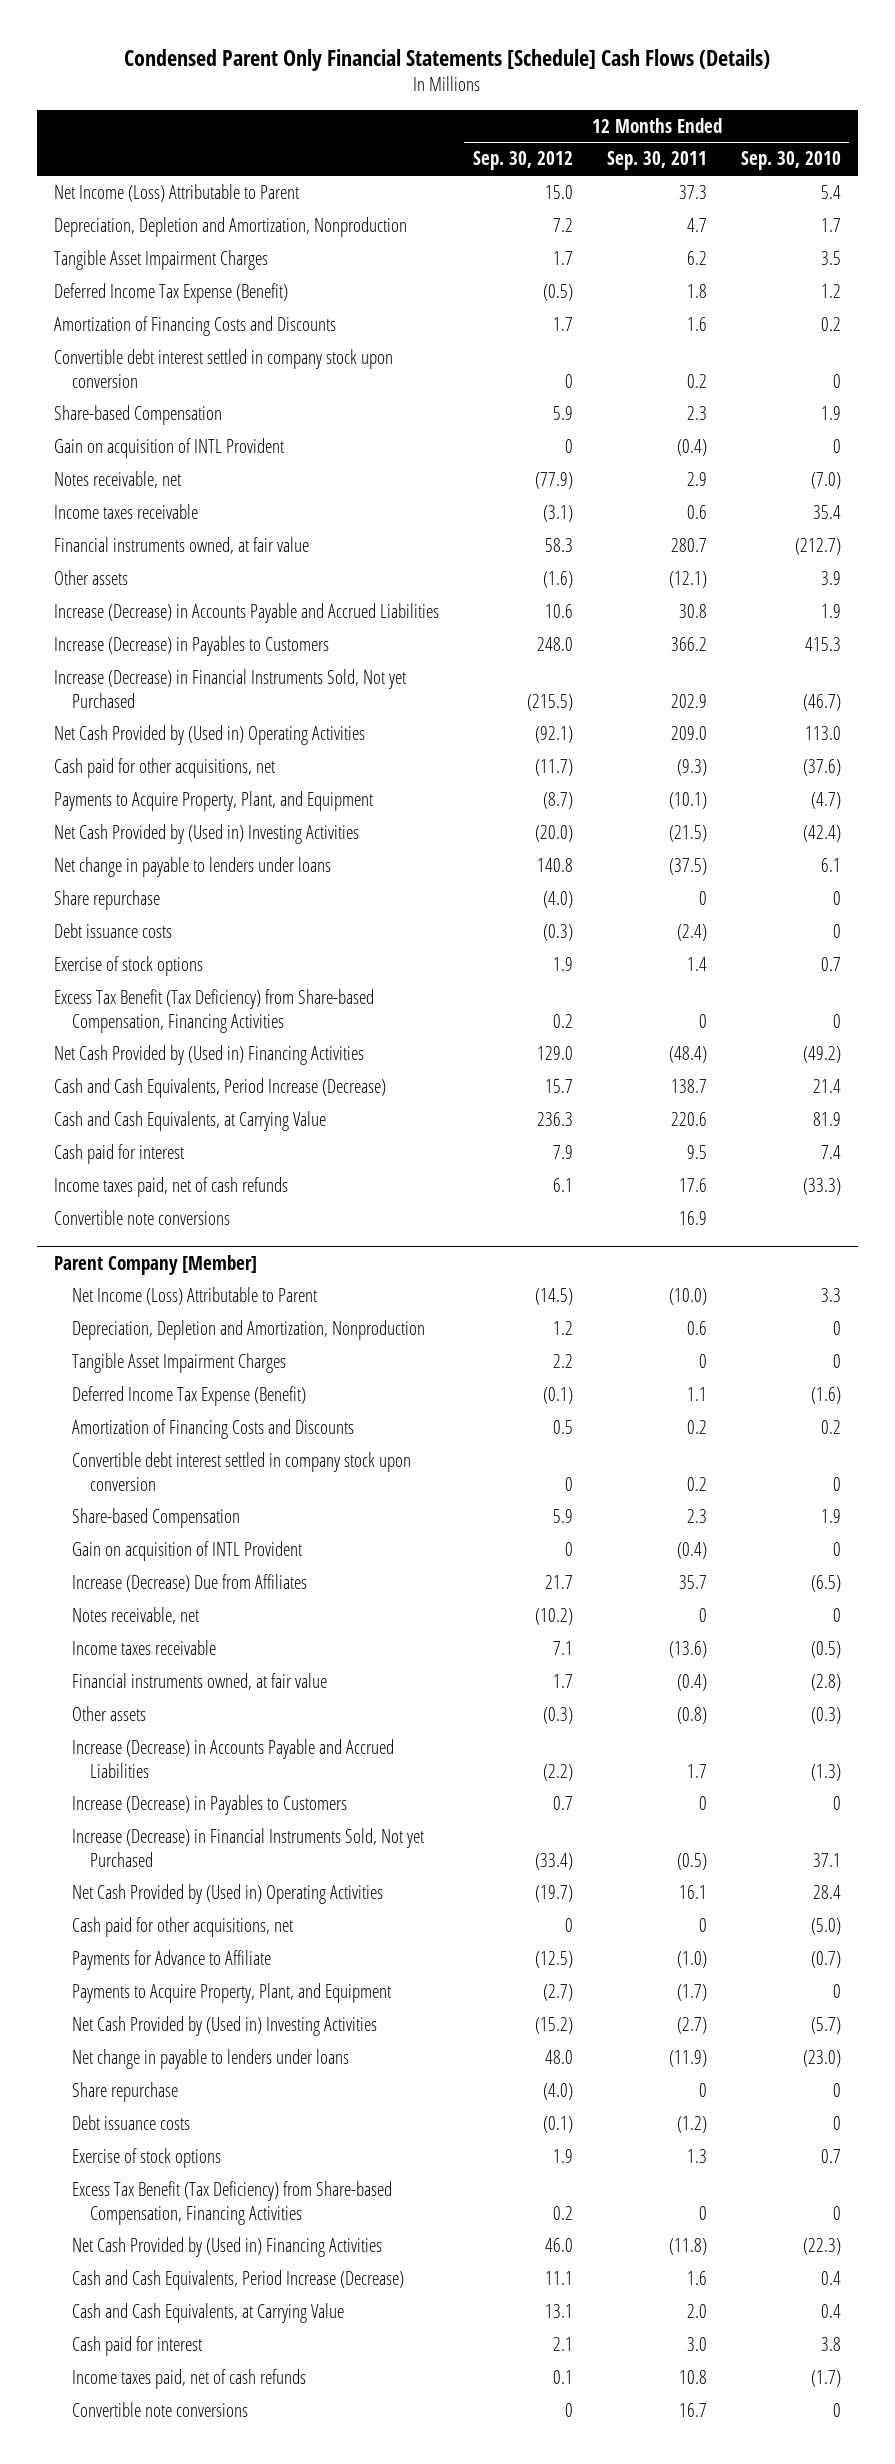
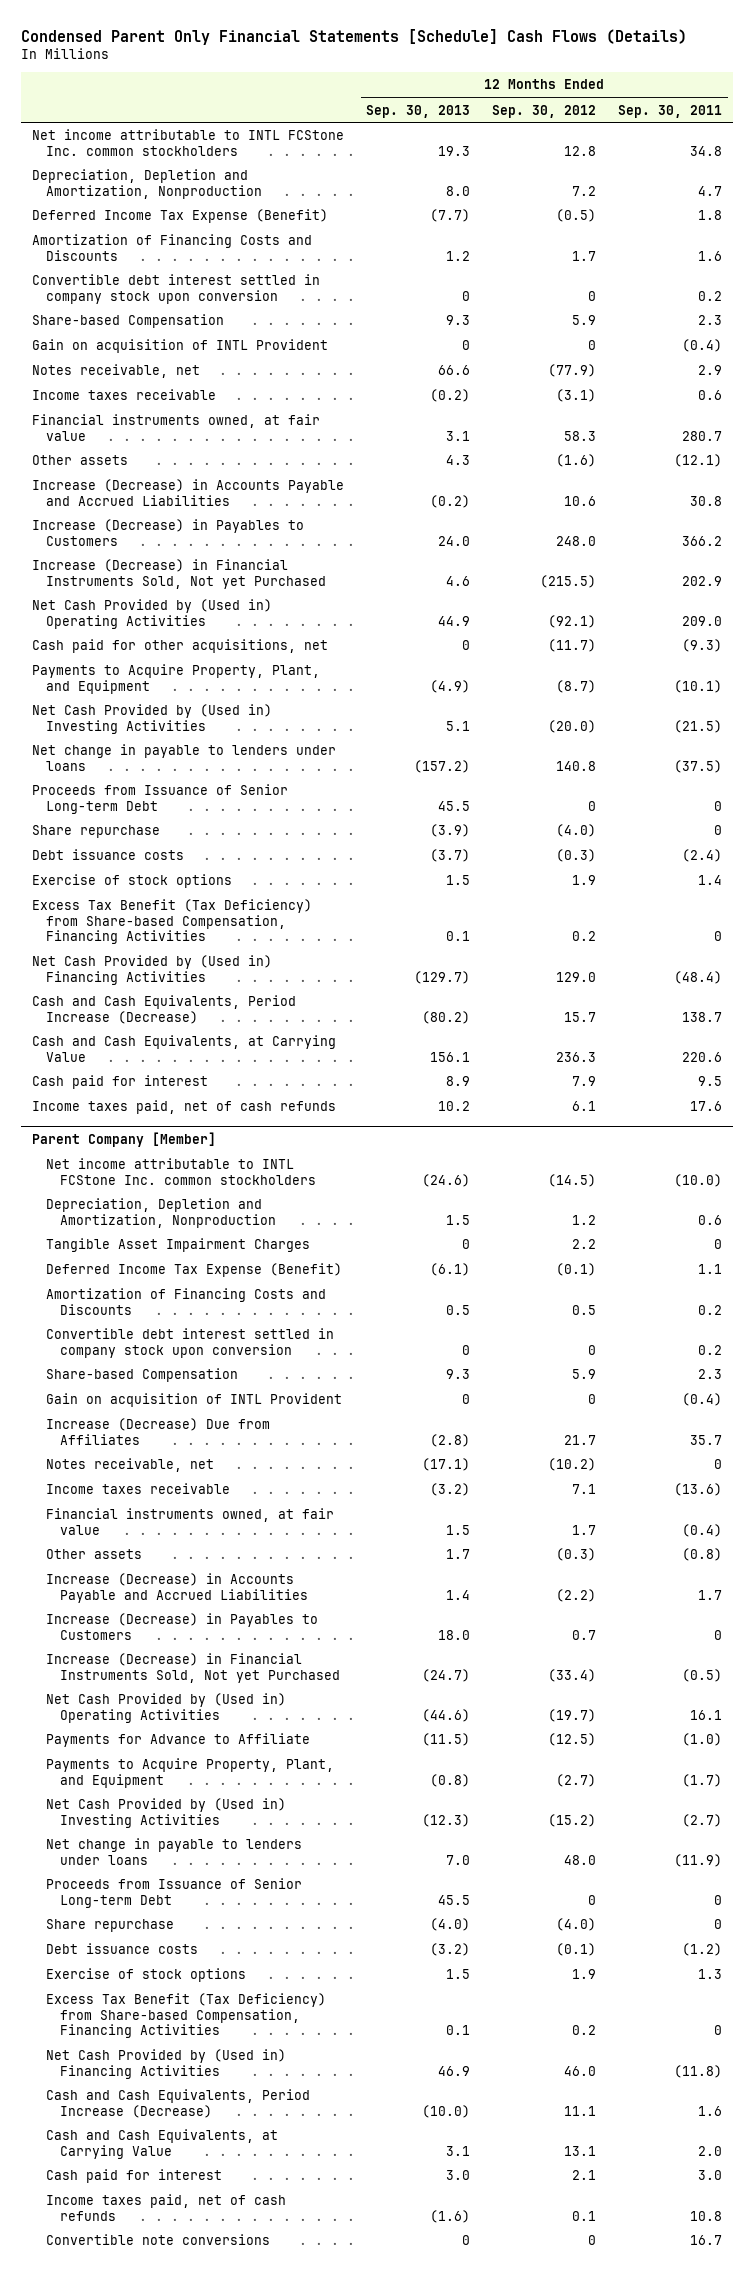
[740,151,841,171] Sep. 30, 2010 -> none
none -> [366,104,471,118] Sep. 30, 2013
[53,183,299,202] Net Income (Loss) Attributable to Parent -> [32,129,345,156] Net income attributable to INTL FCStone Inc. common stockholders
[544,184,573,199] 15.0 -> [564,145,597,156] 12.8
[678,184,707,199] 37.3 -> [690,145,723,156] 34.8
[53,249,268,270] Tangible Asset Impairment Charges -> none
none -> [32,784,289,814] Proceeds from Issuance of Senior Long-term Debt
[53,1209,230,1225] Convertible note conversions -> none
[72,1286,318,1305] Net Income (Loss) Attributable to Parent -> [46,1158,317,1185] Net income attributable to INTL FCStone Inc. common stockholders
[72,1916,294,1937] Cash paid for other acquisitions, net -> none
none -> [46,1878,303,1908] Proceeds from Issuance of Senior Long-term Debt

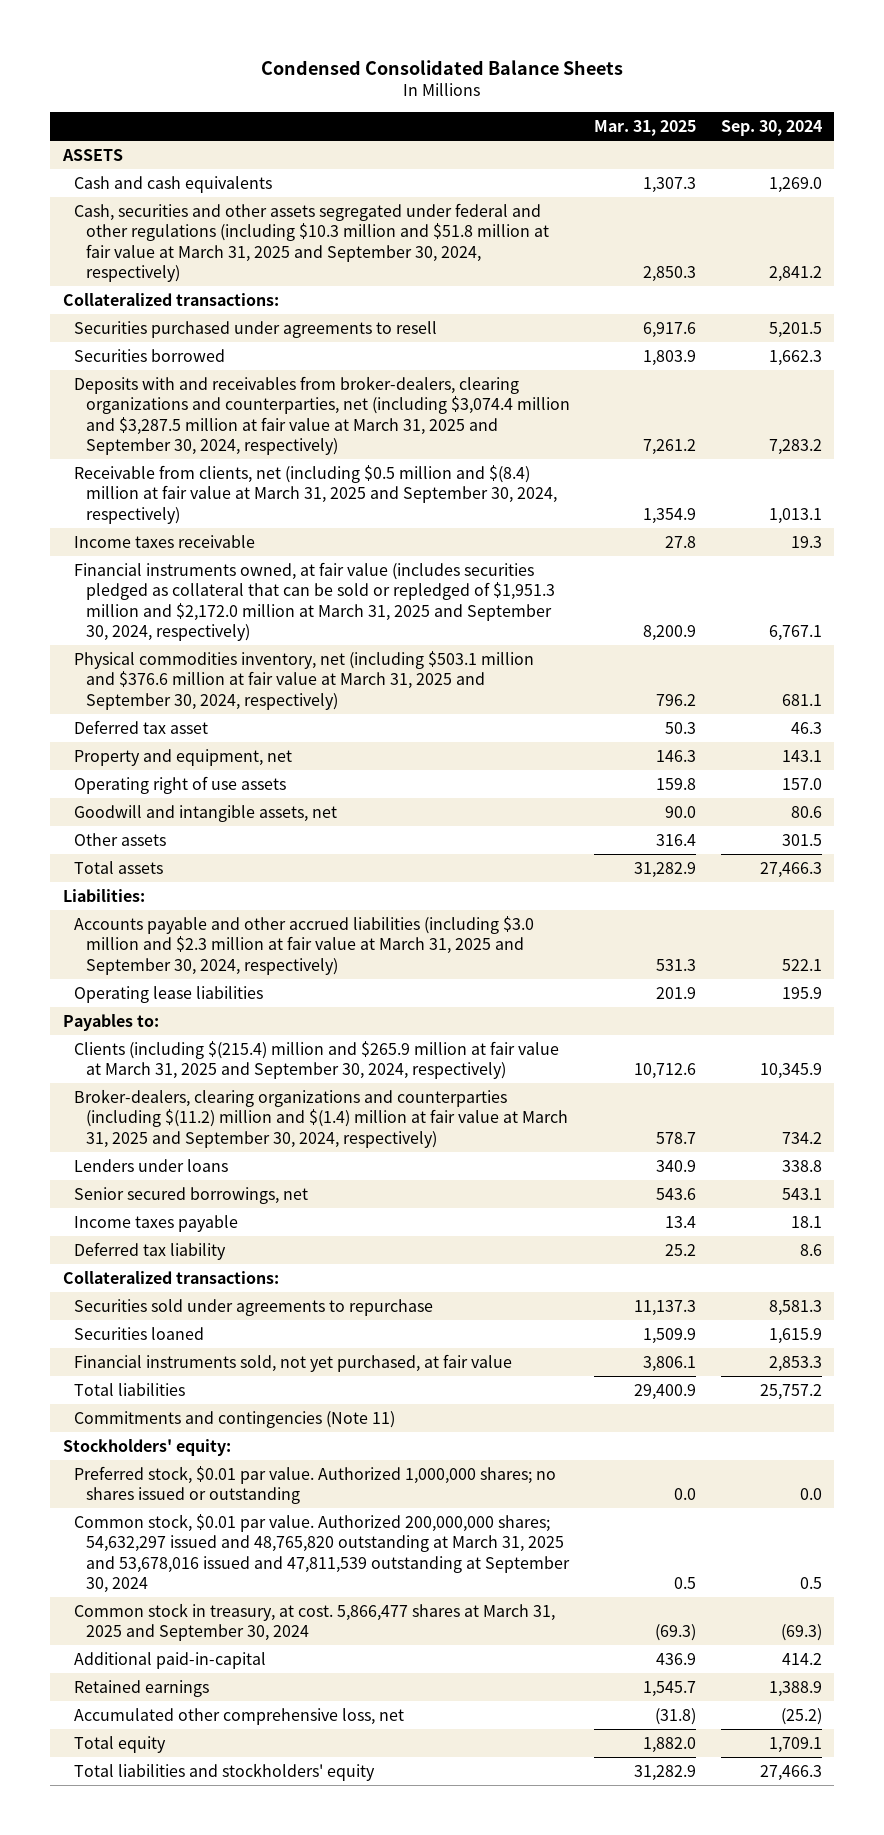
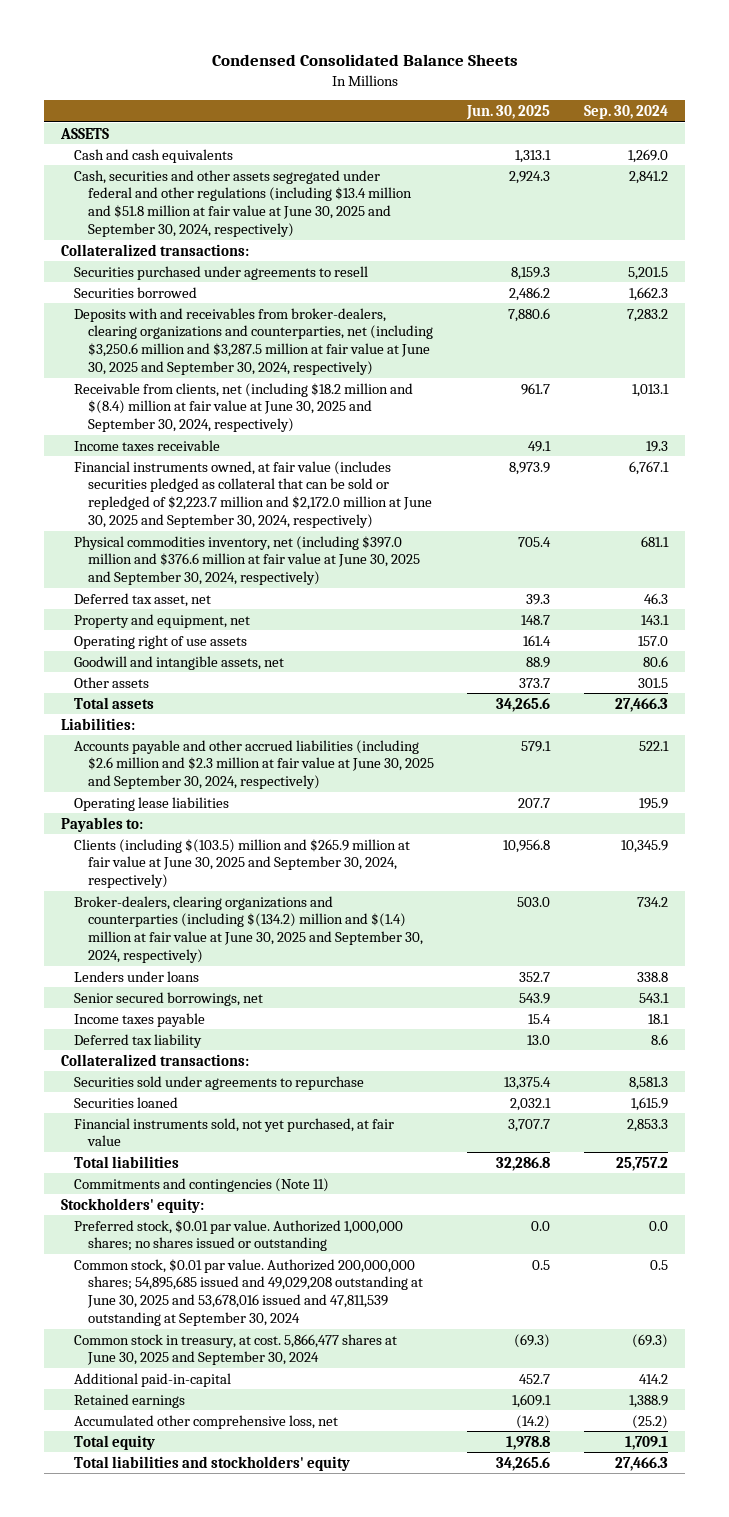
[594,119,697,136] Mar. 31, 2025 -> none
none -> [466,104,551,120] Jun. 30, 2025
[74,202,549,283] Cash, securities and other assets segregated under federal and other regulations (including $10.3 million and $51.8 million at fair value at March 31, 2025 and September 30, 2024, respectively) -> [74,169,412,237] Cash, securities and other assets segregated under federal and other regulations (including $13.4 million and $51.8 million at fair value at June 30, 2025 and September 30, 2024, respectively)
[74,375,570,456] Deposits with and receivables from broker-dealers, clearing organizations and counterparties, net (including $3,074.4 million and $3,287.5 million at fair value at March 31, 2025 and September 30, 2024, respectively) -> [74,307,433,375] Deposits with and receivables from broker-dealers, clearing organizations and counterparties, net (including $3,250.6 million and $3,287.5 million at fair value at June 30, 2025 and September 30, 2024, respectively)
[74,464,557,524] Receivable from clients, net (including $0.5 million and $(8.4) million at fair value at March 31, 2025 and September 30, 2024, respectively) -> [74,382,414,432] Receivable from clients, net (including $18.2 million and $(8.4) million at fair value at June 30, 2025 and September 30, 2024, respectively)
[74,561,555,642] Financial instruments owned, at fair value (includes securities pledged as collateral that can be sold or repledged of $1,951.3 million and $2,172.0 million at March 31, 2025 and September 30, 2024, respectively) -> [74,460,432,528] Financial instruments owned, at fair value (includes securities pledged as collateral that can be sold or repledged of $2,223.7 million and $2,172.0 million at June 30, 2025 and September 30, 2024, respectively)
[74,650,535,710] Physical commodities inventory, net (including $503.1 million and $376.6 million at fair value at March 31, 2025 and September 30, 2024, respectively) -> [74,535,420,585] Physical commodities inventory, net (including $397.0 million and $376.6 million at fair value at June 30, 2025 and September 30, 2024, respectively)
[74,719,209,734] Deferred tax asset -> [74,592,212,607] Deferred tax asset, net
[74,915,535,975] Accounts payable and other accrued liabilities (including $3.0 million and $2.3 million at fair value at March 31, 2025 and September 30, 2024, respectively) -> [74,739,434,789] Accounts payable and other accrued liabilities (including $2.6 million and $2.3 million at fair value at June 30, 2025 and September 30, 2024, respectively)
[74,1040,560,1080] Clients (including $(215.4) million and $265.9 million at fair value at March 31, 2025 and September 30, 2024, respectively) -> [74,838,411,888] Clients (including $(103.5) million and $265.9 million at fair value at June 30, 2025 and September 30, 2024, respectively)
[74,1088,568,1148] Broker-dealers, clearing organizations and counterparties (including $(11.2) million and $(1.4) million at fair value at March 31, 2025 and September 30, 2024, respectively) -> [74,895,423,963] Broker-dealers, clearing organizations and counterparties (including $(134.2) million and $(1.4) million at fair value at June 30, 2025 and September 30, 2024, respectively)
[74,1513,570,1594] Common stock, $0.01 par value. Authorized 200,000,000 shares; 54,632,297 issued and 48,765,820 outstanding at March 31, 2025 and 53,678,016 issued and 47,811,539 outstanding at September 30, 2024 -> [74,1258,423,1326] Common stock, $0.01 par value. Authorized 200,000,000 shares; 54,895,685 issued and 49,029,208 outstanding at June 30, 2025 and 53,678,016 issued and 47,811,539 outstanding at September 30, 2024
[74,1602,556,1642] Common stock in treasury, at cost. 5,866,477 shares at March 31, 2025 and September 30, 2024 -> [74,1333,398,1366] Common stock in treasury, at cost. 5,866,477 shares at June 30, 2025 and September 30, 2024

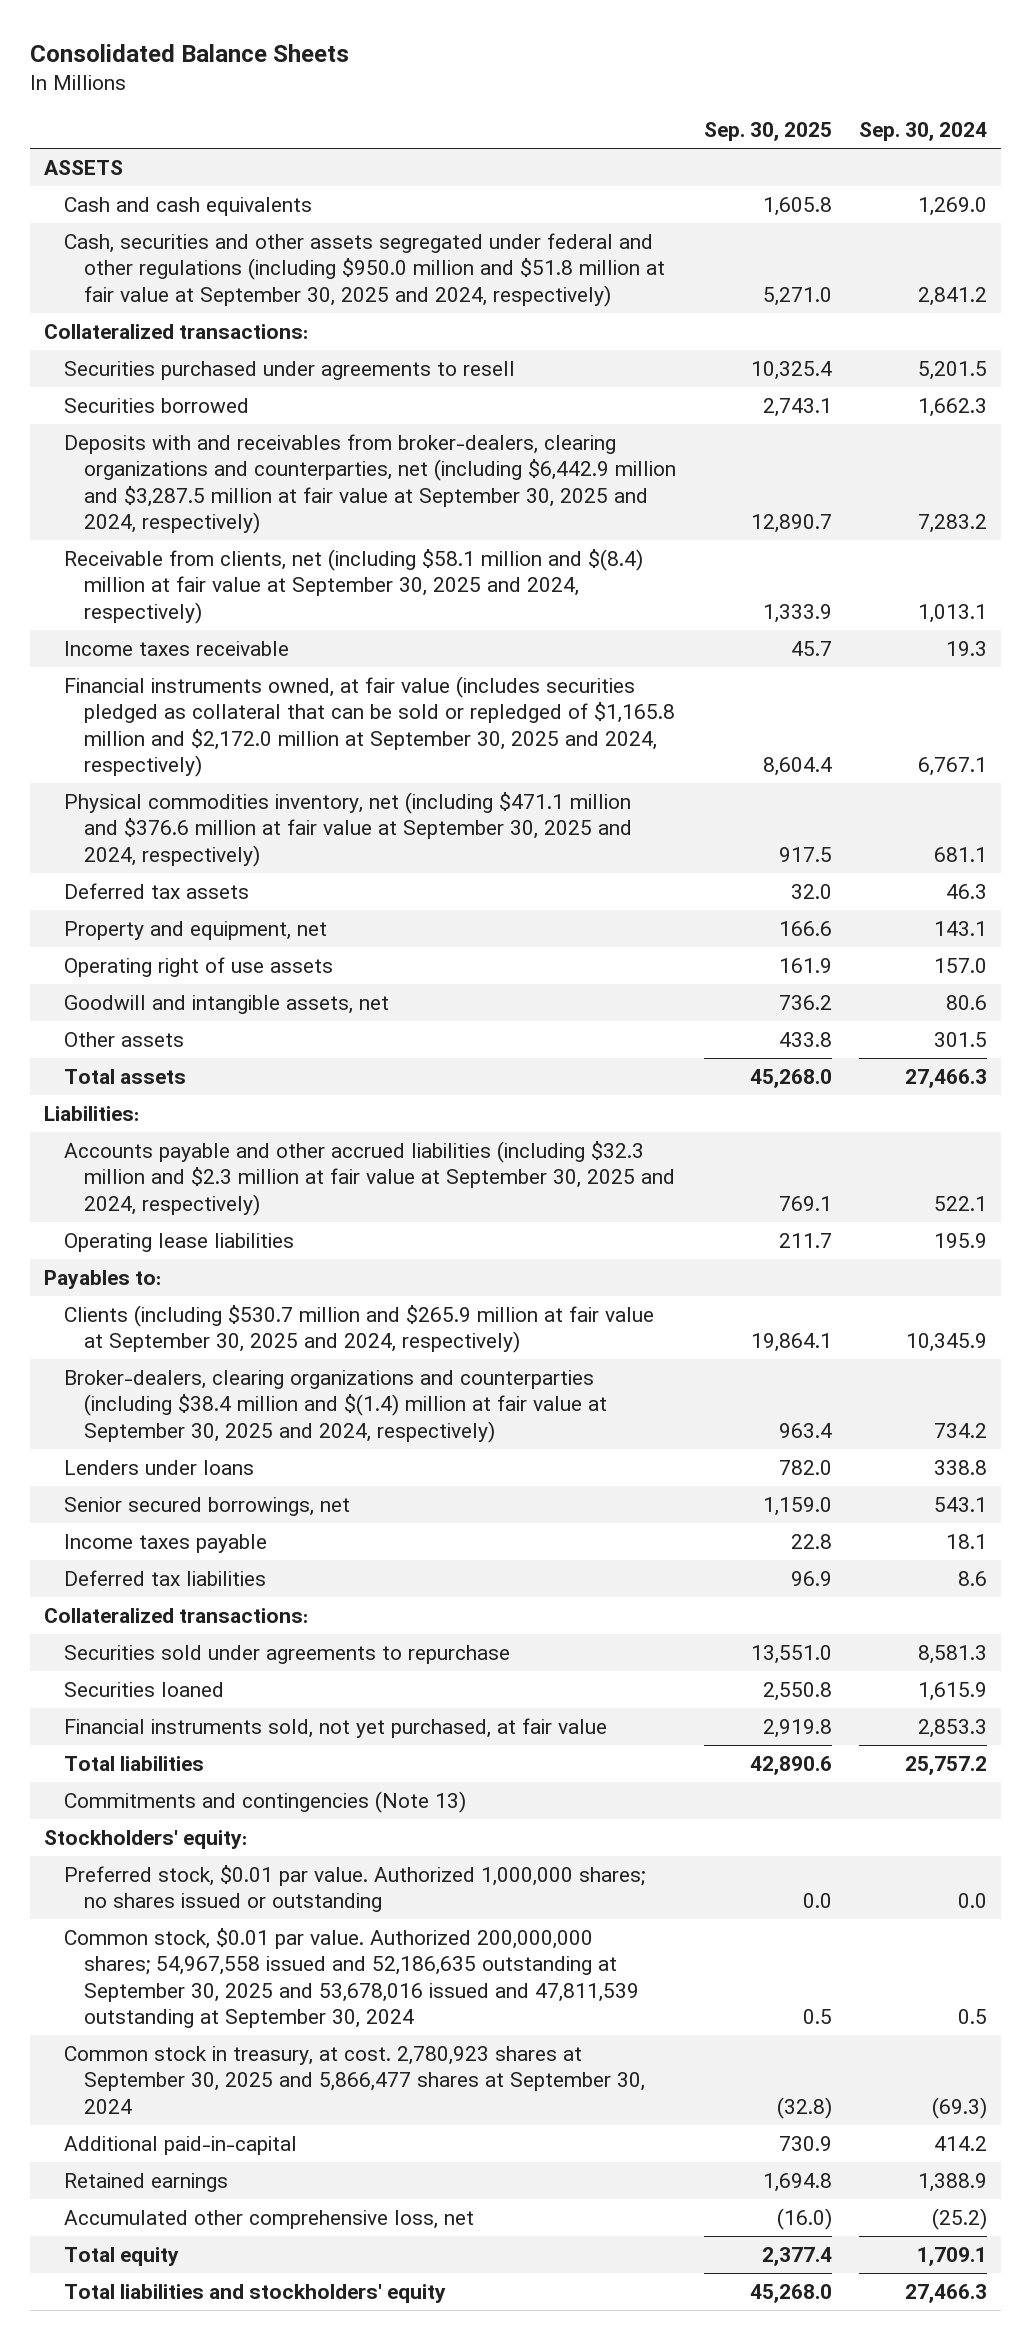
[211,54,518,67] Condensed Consolidated Balance Sheets -> [29,44,349,63] Consolidated Balance Sheets
[466,104,551,120] Jun. 30, 2025 -> none
none -> [703,122,832,142] Sep. 30, 2025
[74,169,412,237] Cash, securities and other assets segregated under federal and other regulations (including $13.4 million and $51.8 million at fair value at June 30, 2025 and September 30, 2024, respectively) -> [63,232,666,307] Cash, securities and other assets segregated under federal and other regulations (including $950.0 million and $51.8 million at fair value at September 30, 2025 and 2024, respectively)
[74,307,433,375] Deposits with and receivables from broker-dealers, clearing organizations and counterparties, net (including $3,250.6 million and $3,287.5 million at fair value at June 30, 2025 and September 30, 2024, respectively) -> [63,433,677,535] Deposits with and receivables from broker-dealers, clearing organizations and counterparties, net (including $6,442.9 million and $3,287.5 million at fair value at September 30, 2025 and 2024, respectively)
[74,382,414,432] Receivable from clients, net (including $18.2 million and $(8.4) million at fair value at June 30, 2025 and September 30, 2024, respectively) -> [63,548,643,624] Receivable from clients, net (including $58.1 million and $(8.4) million at fair value at September 30, 2025 and 2024, respectively)
[74,460,432,528] Financial instruments owned, at fair value (includes securities pledged as collateral that can be sold or repledged of $2,223.7 million and $2,172.0 million at June 30, 2025 and September 30, 2024, respectively) -> [63,675,676,778] Financial instruments owned, at fair value (includes securities pledged as collateral that can be sold or repledged of $1,165.8 million and $2,172.0 million at September 30, 2025 and 2024, respectively)
[74,535,420,585] Physical commodities inventory, net (including $397.0 million and $376.6 million at fair value at June 30, 2025 and September 30, 2024, respectively) -> [63,791,633,867] Physical commodities inventory, net (including $471.1 million and $376.6 million at fair value at September 30, 2025 and 2024, respectively)
[74,592,212,607] Deferred tax asset, net -> [63,882,249,899] Deferred tax assets
[74,739,434,789] Accounts payable and other accrued liabilities (including $2.6 million and $2.3 million at fair value at June 30, 2025 and September 30, 2024, respectively) -> [63,1140,676,1216] Accounts payable and other accrued liabilities (including $32.3 million and $2.3 million at fair value at September 30, 2025 and 2024, respectively)
[74,838,411,888] Clients (including $(103.5) million and $265.9 million at fair value at June 30, 2025 and September 30, 2024, respectively) -> [63,1304,654,1354] Clients (including $530.7 million and $265.9 million at fair value at September 30, 2025 and 2024, respectively)
[74,895,423,963] Broker-dealers, clearing organizations and counterparties (including $(134.2) million and $(1.4) million at fair value at June 30, 2025 and September 30, 2024, respectively) -> [63,1369,608,1443] Broker-dealers, clearing organizations and counterparties (including $38.4 million and $(1.4) million at fair value at September 30, 2025 and 2024, respectively)
[74,1033,203,1048] Deferred tax liability -> [63,1569,266,1586] Deferred tax liabilities
[74,1177,330,1192] Commitments and contingencies (Note 11) -> [63,1790,466,1813] Commitments and contingencies (Note 13)
[74,1258,423,1326] Common stock, $0.01 par value. Authorized 200,000,000 shares; 54,895,685 issued and 49,029,208 outstanding at June 30, 2025 and 53,678,016 issued and 47,811,539 outstanding at September 30, 2024 -> [63,1927,640,2029] Common stock, $0.01 par value. Authorized 200,000,000 shares; 54,967,558 issued and 52,186,635 outstanding at September 30, 2025 and 53,678,016 issued and 47,811,539 outstanding at September 30, 2024
[74,1333,398,1366] Common stock in treasury, at cost. 5,866,477 shares at June 30, 2025 and September 30, 2024 -> [63,2045,646,2114] Common stock in treasury, at cost. 2,780,923 shares at September 30, 2025 and 5,866,477 shares at September 30, 2024

